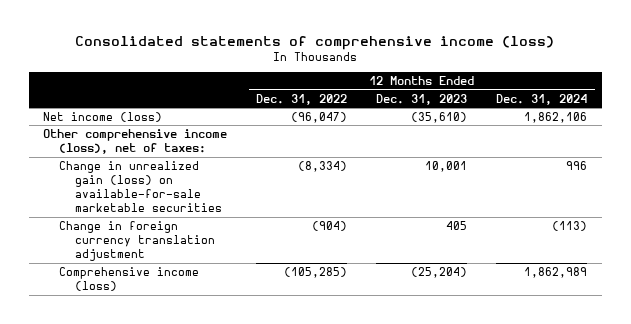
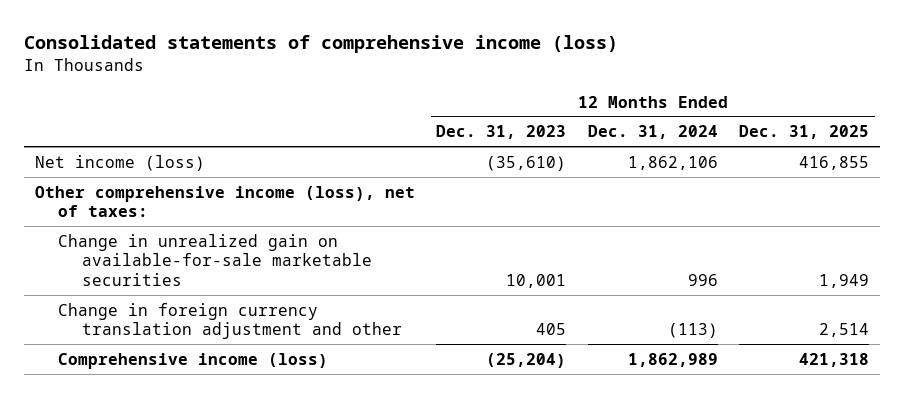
[256,93,348,105] Dec. 31, 2022 -> none
none -> [739,125,870,140] Dec. 31, 2025
[58,160,222,213] Change in unrealized gain (loss) on available-for-sale marketable securities -> [58,233,372,286] Change in unrealized gain on available-for-sale marketable securities
[58,220,215,262] Change in foreign currency translation adjustment -> [58,302,402,340] Change in foreign currency translation adjustment and other

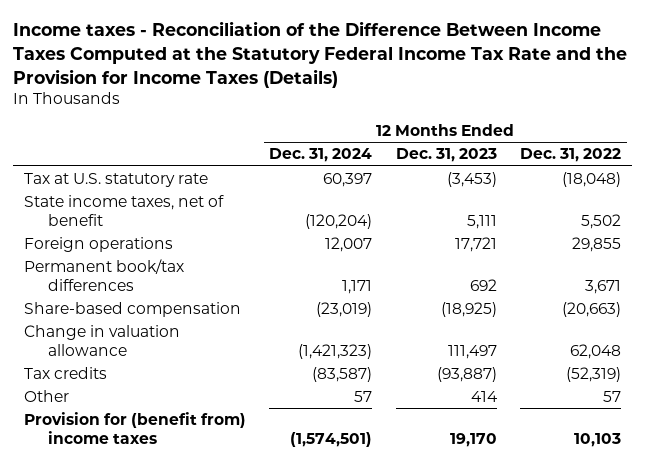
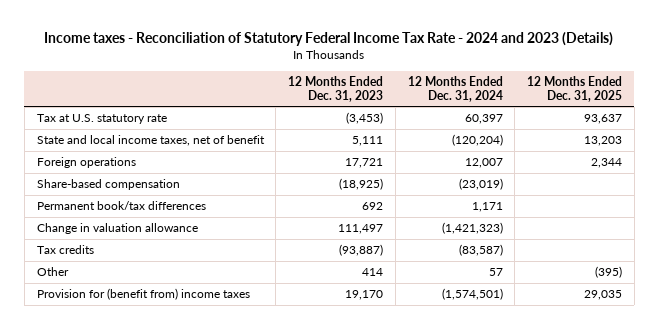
[12,21,627,88] Income taxes - Reconciliation of the Difference Between Income Taxes Computed at the Statutory Federal Income Tax Rate and the Provision for Income Taxes (Details) -> [44,31,614,46] Income taxes - Reconciliation of Statutory Federal Income Tax Rate - 2024 and 2023 (Details)
[519,148,621,163] Dec. 31, 2022 -> none
none -> [527,75,623,102] 12 Months Ended Dec. 31, 2025
[24,194,225,227] State income taxes, net of benefit -> [36,135,265,147] State and local income taxes, net of benefit
[24,258,185,292] Permanent book/tax differences -> [36,201,206,211] Permanent book/tax differences

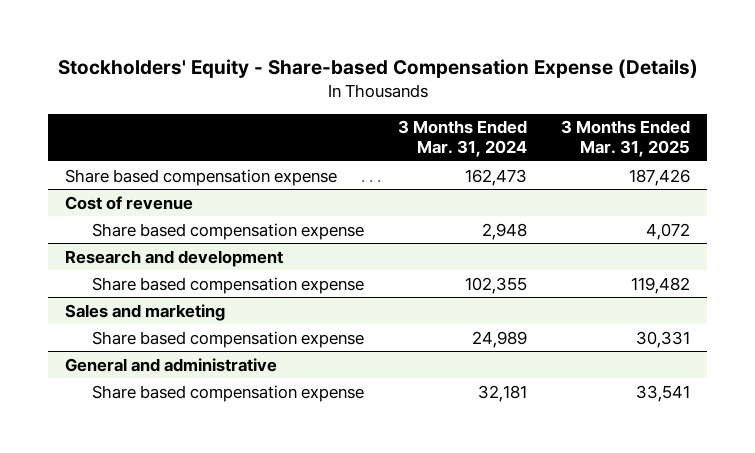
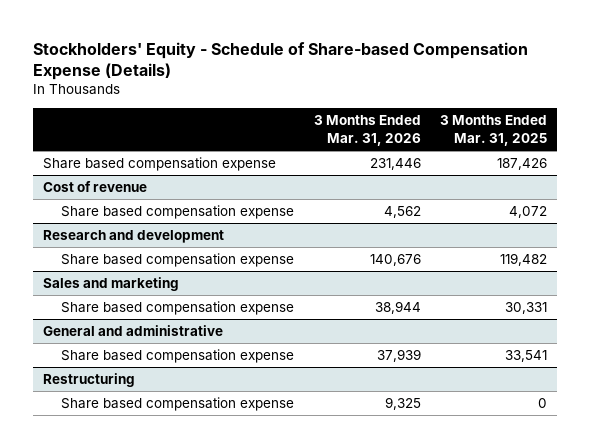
[57,59,698,79] Stockholders' Equity - Share-based Compensation Expense (Details) -> [33,41,529,80] Stockholders' Equity - Schedule of Share-based Compensation Expense (Details)
[397,120,527,157] 3 Months Ended Mar. 31, 2024 -> none
none -> [313,115,421,147] 3 Months Ended Mar. 31, 2026
none -> [42,373,135,388] Restructuring
none -> [61,397,295,412] Share based compensation expense

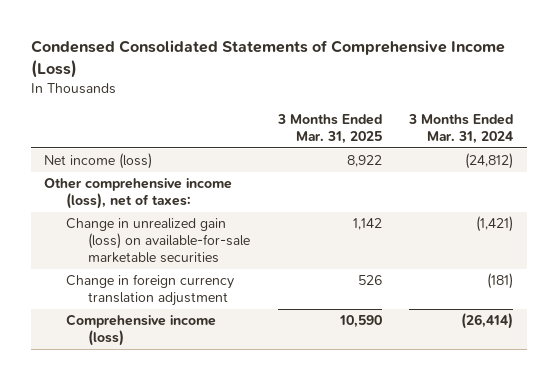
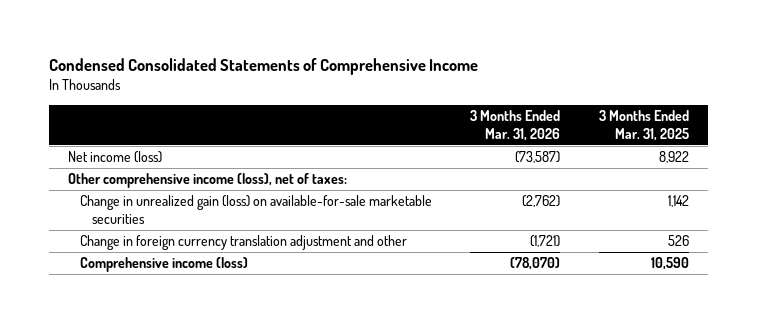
[30,40,505,79] Condensed Consolidated Statements of Comprehensive Income (Loss) -> [49,58,479,76] Condensed Consolidated Statements of Comprehensive Income
[408,113,514,144] 3 Months Ended Mar. 31, 2024 -> none
none -> [470,110,561,141] 3 Months Ended Mar. 31, 2026
[66,274,235,307] Change in foreign currency translation adjustment -> [80,235,408,251] Change in foreign currency translation adjustment and other

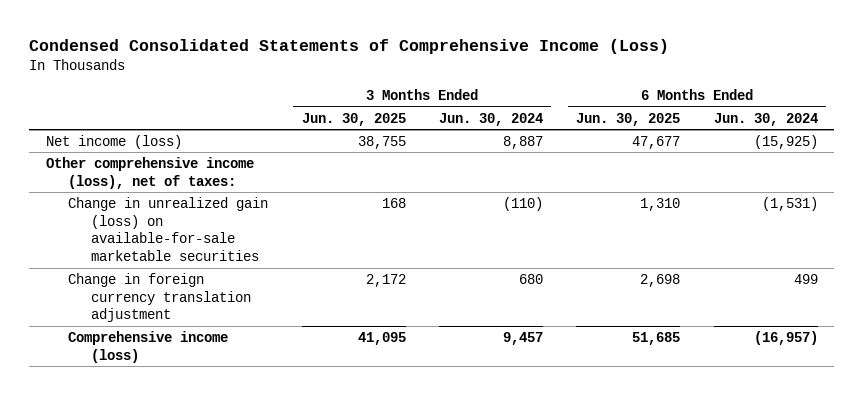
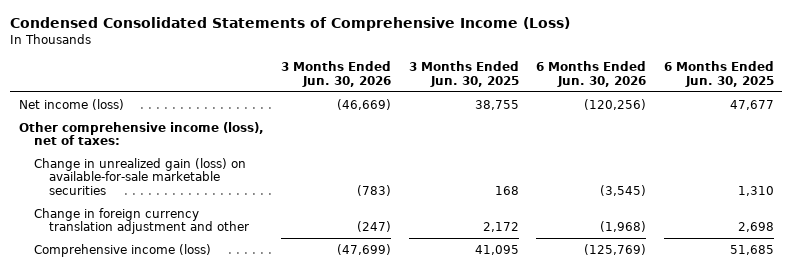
[438,112,543,126] Jun. 30, 2024 -> none
[713,112,818,126] Jun. 30, 2024 -> none
none -> [281,60,392,87] 3 Months Ended Jun. 30, 2026
none -> [536,60,647,87] 6 Months Ended Jun. 30, 2026
[68,272,251,323] Change in foreign currency translation adjustment -> [33,207,249,235] Change in foreign currency translation adjustment and other

